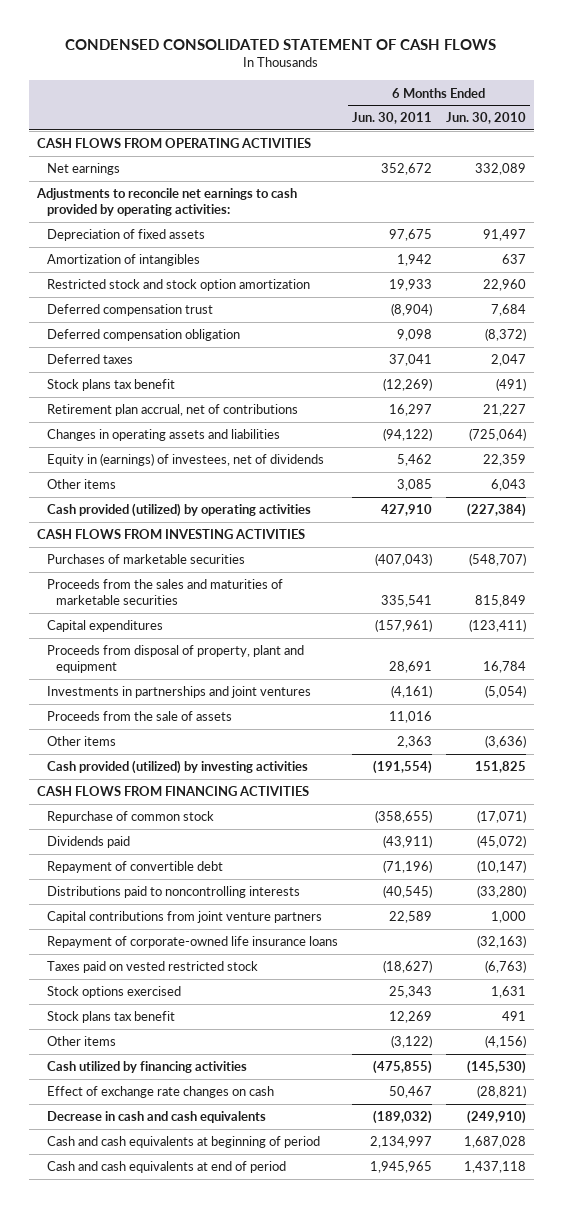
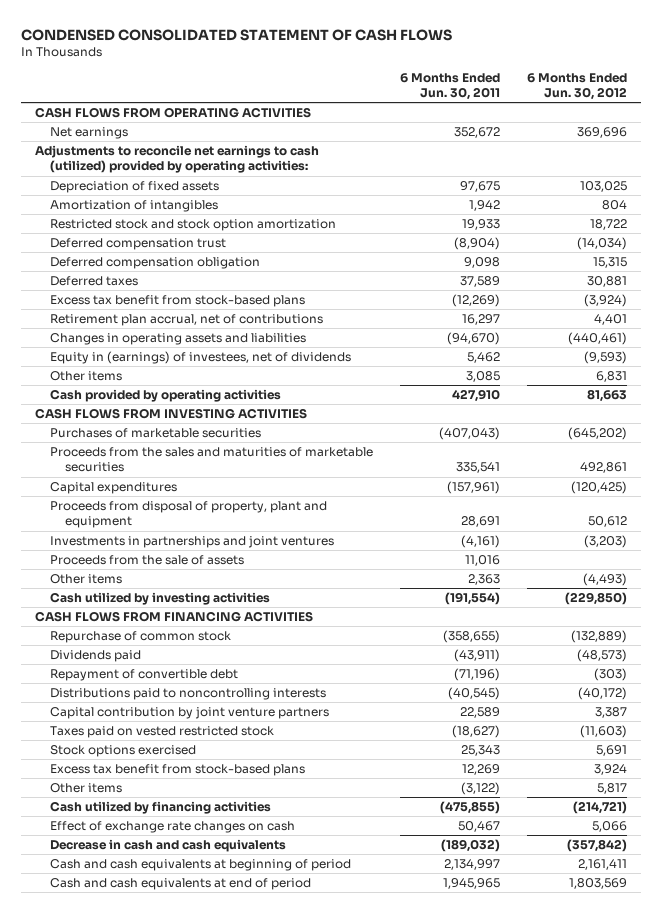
[446,112,527,125] Jun. 30, 2010 -> none
none -> [527,72,628,101] 6 Months Ended Jun. 30, 2012
[35,188,297,217] Adjustments to reconcile net earnings to cash provided by operating activities: -> [34,145,319,174] Adjustments to reconcile net earnings to cash (utilized) provided by operating activities:
[388,354,432,367] 37,041 -> [460,276,501,288] 37,589
[46,379,175,392] Stock plans tax benefit -> [49,295,305,308] Excess tax benefit from stock-based plans
[382,428,432,442] (94,122) -> [447,332,501,346] (94,670)
[46,503,311,518] Cash provided (utilized) by operating activities -> [49,389,281,403] Cash provided by operating activities
[46,760,308,775] Cash provided (utilized) by investing activities -> [49,592,270,606] Cash utilized by investing activities
[46,936,338,949] Repayment of corporate-owned life insurance loans -> none
[46,911,322,924] Capital contributions from joint venture partners -> [49,707,329,720] Capital contribution by joint venture partners
[46,1011,175,1024] Stock plans tax benefit -> [49,764,305,777] Excess tax benefit from stock-based plans

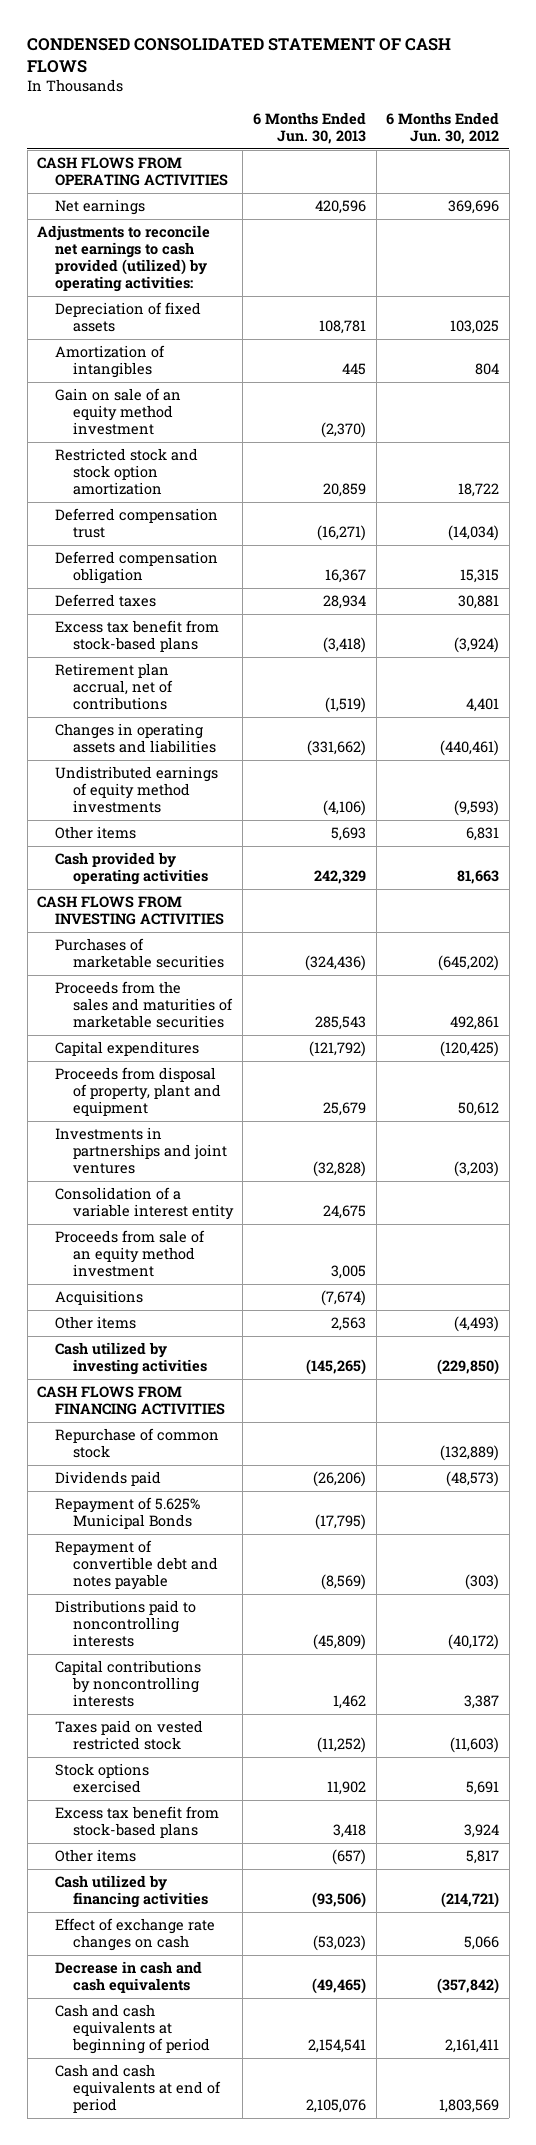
[400,72,501,101] 6 Months Ended Jun. 30, 2011 -> none
none -> [252,111,366,144] 6 Months Ended Jun. 30, 2013
[34,145,319,174] Adjustments to reconcile net earnings to cash (utilized) provided by operating activities: -> [37,225,211,293] Adjustments to reconcile net earnings to cash provided (utilized) by operating activities:
none -> [55,388,182,436] Gain on sale of an equity method investment
[49,351,351,365] Equity in (earnings) of investees, net of dividends -> [55,766,219,814] Undistributed earnings of equity method investments
[49,555,244,566] Proceeds from the sale of assets -> none
none -> [55,1187,234,1221] Consolidation of a variable interest entity
none -> [55,1230,206,1278] Proceeds from sale of an equity method investment
none -> [55,1290,144,1306] Acquisitions
none -> [55,1497,201,1530] Repayment of 5.625% Municipal Bonds
[49,669,238,682] Repayment of convertible debt -> [55,1540,218,1591] Repayment of convertible debt and notes payable
[49,707,329,720] Capital contribution by joint venture partners -> [55,1660,202,1708] Capital contributions by noncontrolling interests

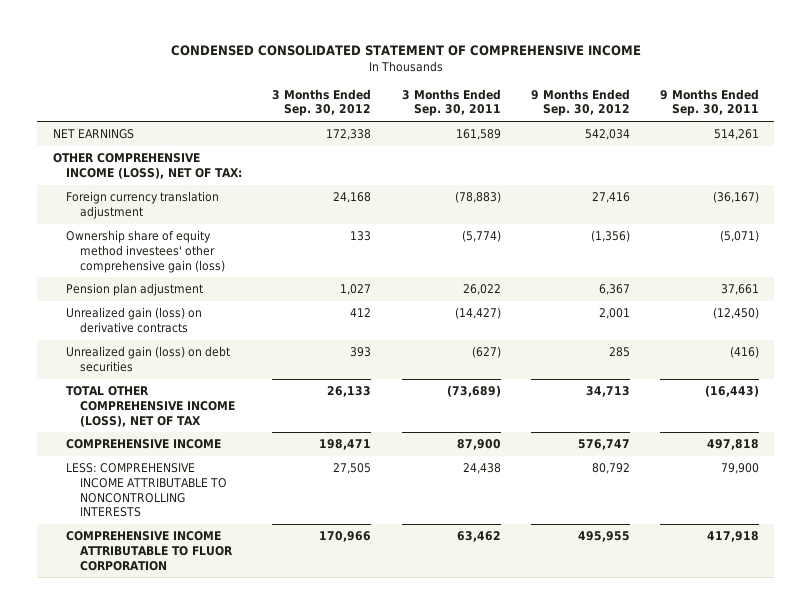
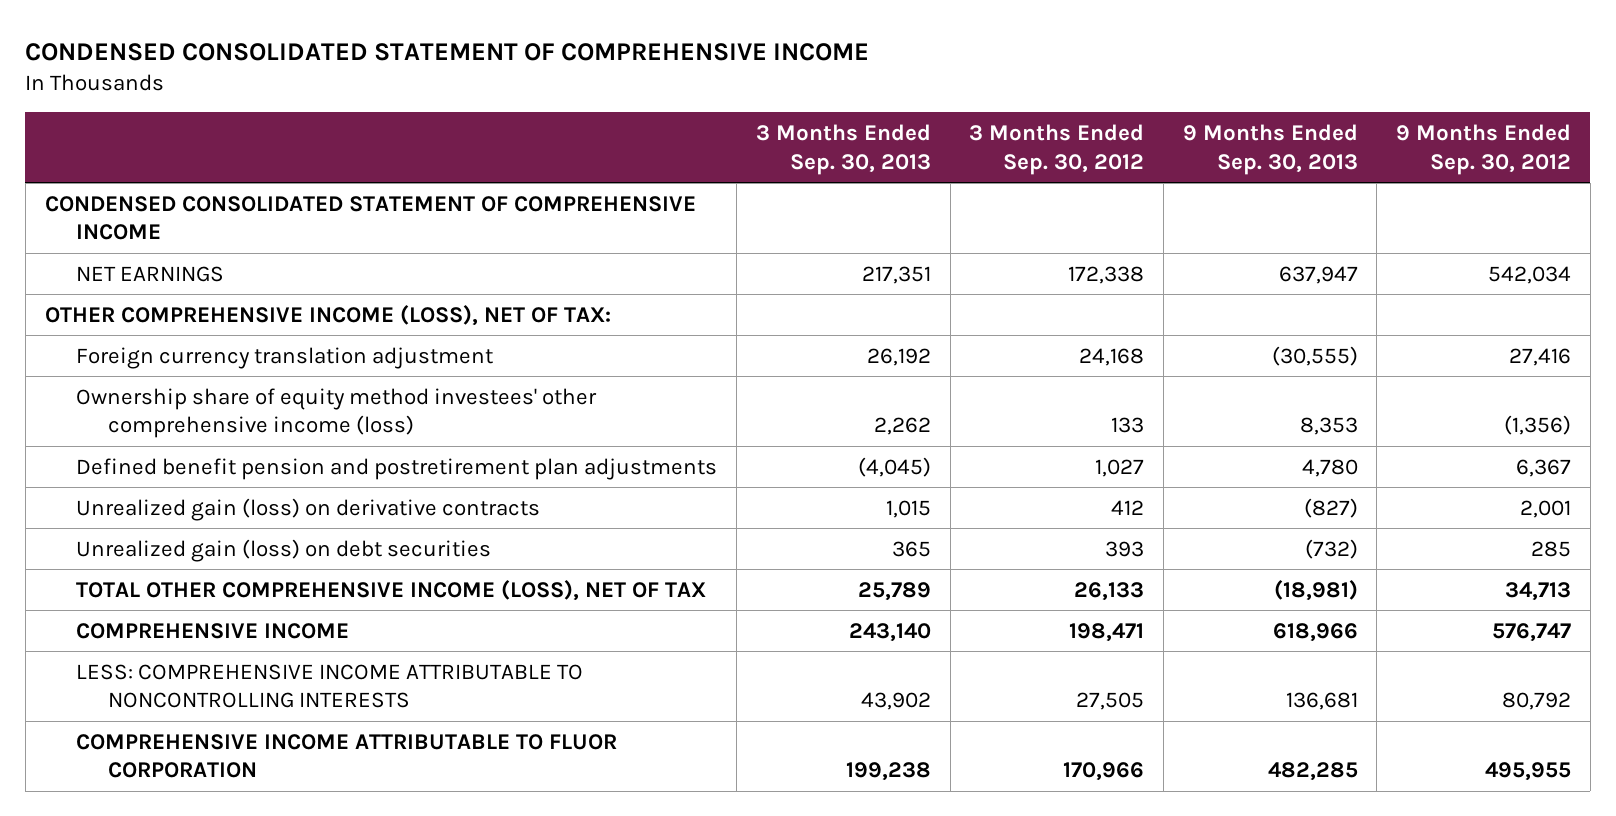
[401,88,501,117] 3 Months Ended Sep. 30, 2011 -> none
[660,88,760,117] 9 Months Ended Sep. 30, 2011 -> none
none -> [755,124,931,175] 3 Months Ended Sep. 30, 2013
none -> [1182,124,1358,175] 9 Months Ended Sep. 30, 2013
none -> [44,195,696,241] CONDENSED CONSOLIDATED STATEMENT OF COMPREHENSIVE INCOME
[66,230,225,273] Ownership share of equity method investees' other comprehensive gain (loss) -> [76,387,598,439] Ownership share of equity method investees' other comprehensive income (loss)
[66,283,204,297] Pension plan adjustment -> [76,457,718,480] Defined benefit pension and postretirement plan adjustments

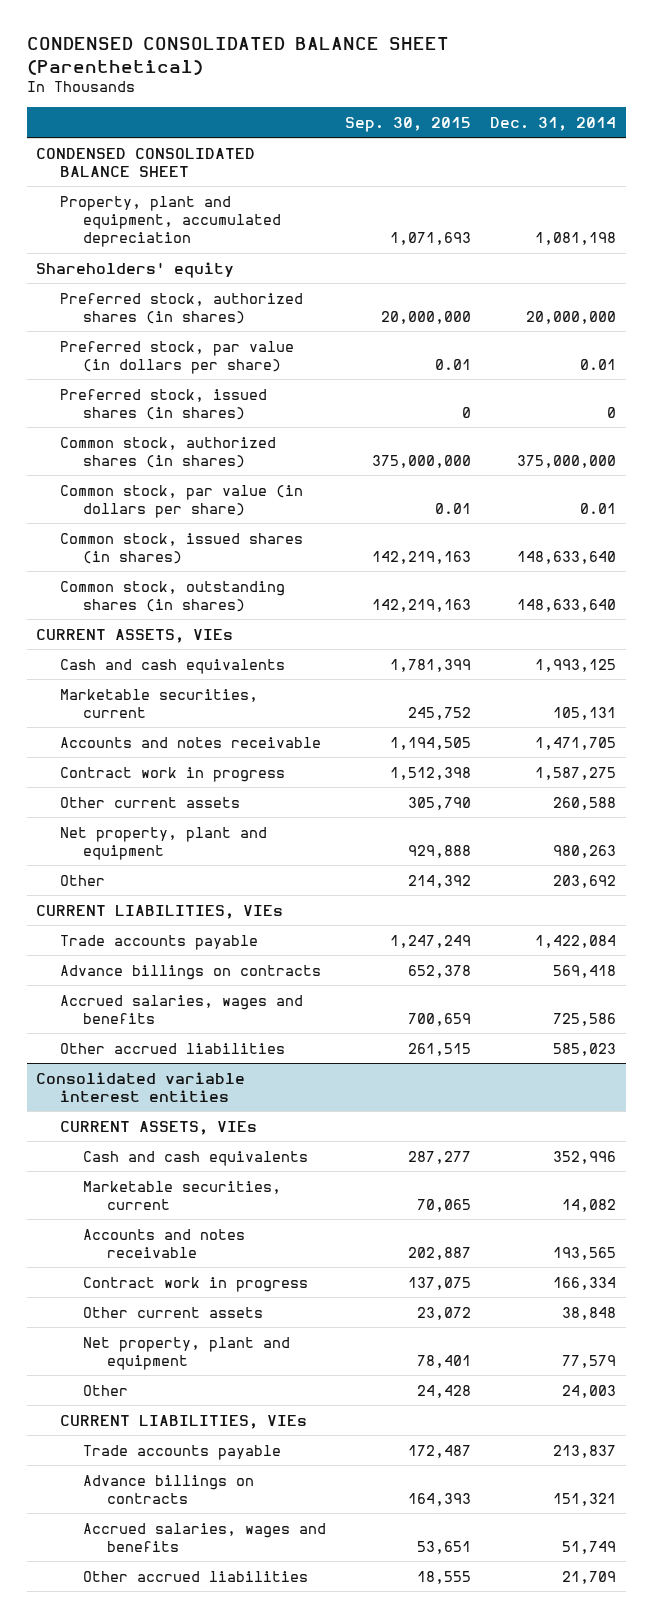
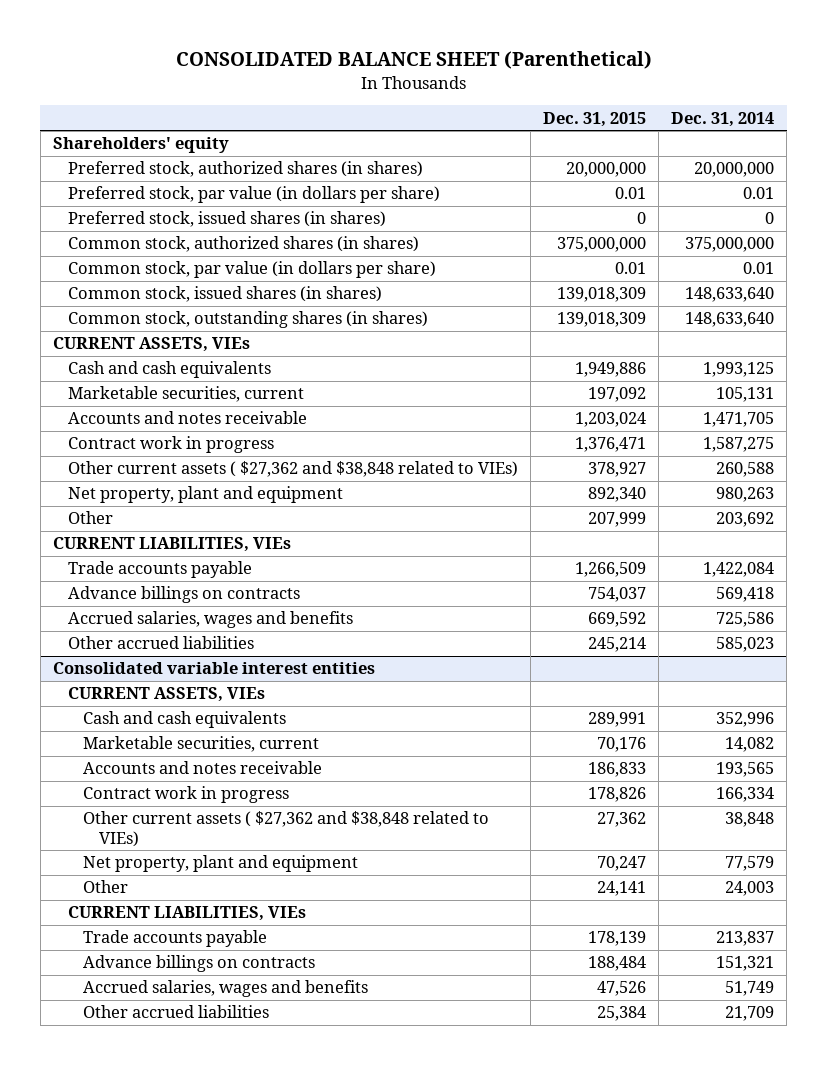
[26,36,449,75] CONDENSED CONSOLIDATED BALANCE SHEET (Parenthetical) -> [175,51,652,70] CONSOLIDATED BALANCE SHEET (Parenthetical)
[345,116,472,132] Sep. 30, 2015 -> none
none -> [543,111,647,127] Dec. 31, 2015
[36,147,256,178] CONDENSED CONSOLIDATED BALANCE SHEET -> none
[59,195,282,248] Property, plant and equipment, accumulated depreciation -> none
[59,796,240,808] Other current assets -> [68,461,519,478] Other current assets ( $27,362 and $38,848 related to VIEs)
[83,1306,264,1318] Other current assets -> [83,811,490,847] Other current assets ( $27,362 and $38,848 related to VIEs)

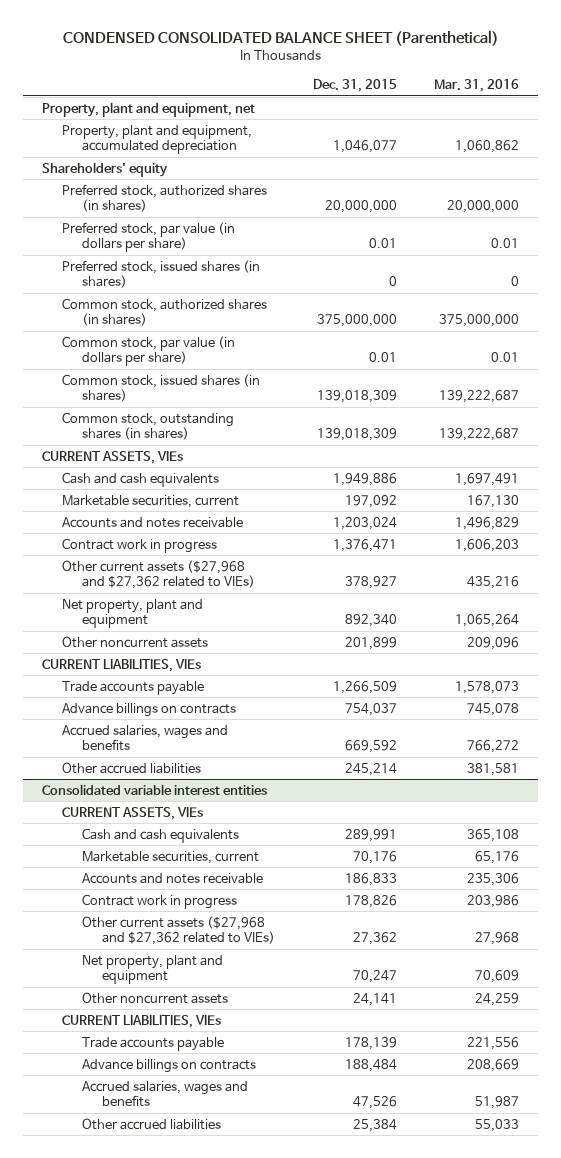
[175,51,652,70] CONSOLIDATED BALANCE SHEET (Parenthetical) -> [62,30,499,47] CONDENSED CONSOLIDATED BALANCE SHEET (Parenthetical)
[671,111,775,127] Dec. 31, 2014 -> none
none -> [434,78,520,92] Mar. 31, 2016
none -> [41,101,255,117] Property, plant and equipment, net
none -> [61,124,252,155] Property, plant and equipment, accumulated depreciation
[68,461,519,478] Other current assets ( $27,362 and $38,848 related to VIEs) -> [61,559,255,590] Other current assets ($27,968 and $27,362 related to VIEs)
[68,511,114,525] Other -> [61,635,208,648] Other noncurrent assets
[588,512,647,528] 207,999 -> [344,636,397,650] 201,899
[83,811,490,847] Other current assets ( $27,362 and $38,848 related to VIEs) -> [81,915,275,946] Other current assets ($27,968 and $27,362 related to VIEs)
[83,880,129,894] Other -> [81,991,228,1004] Other noncurrent assets

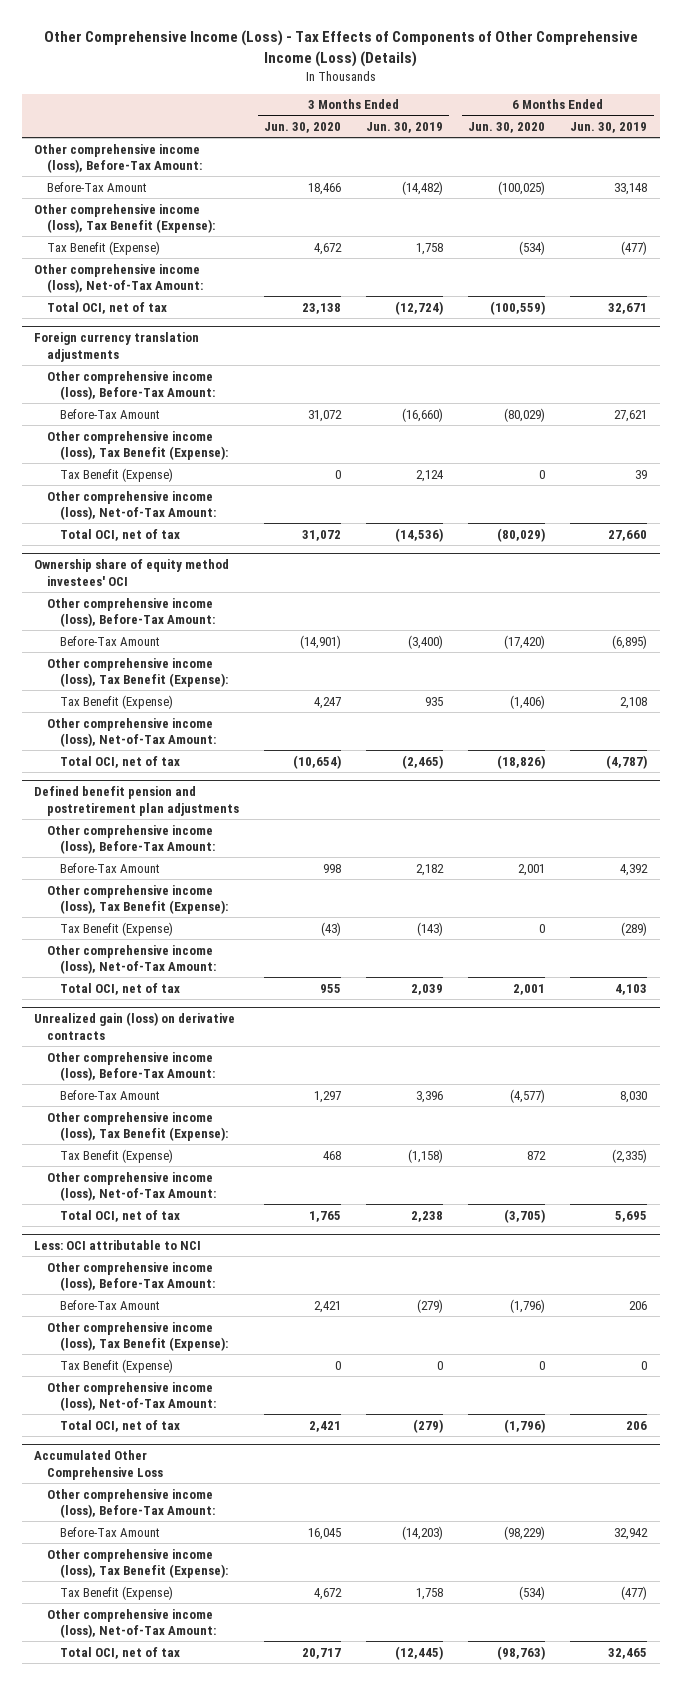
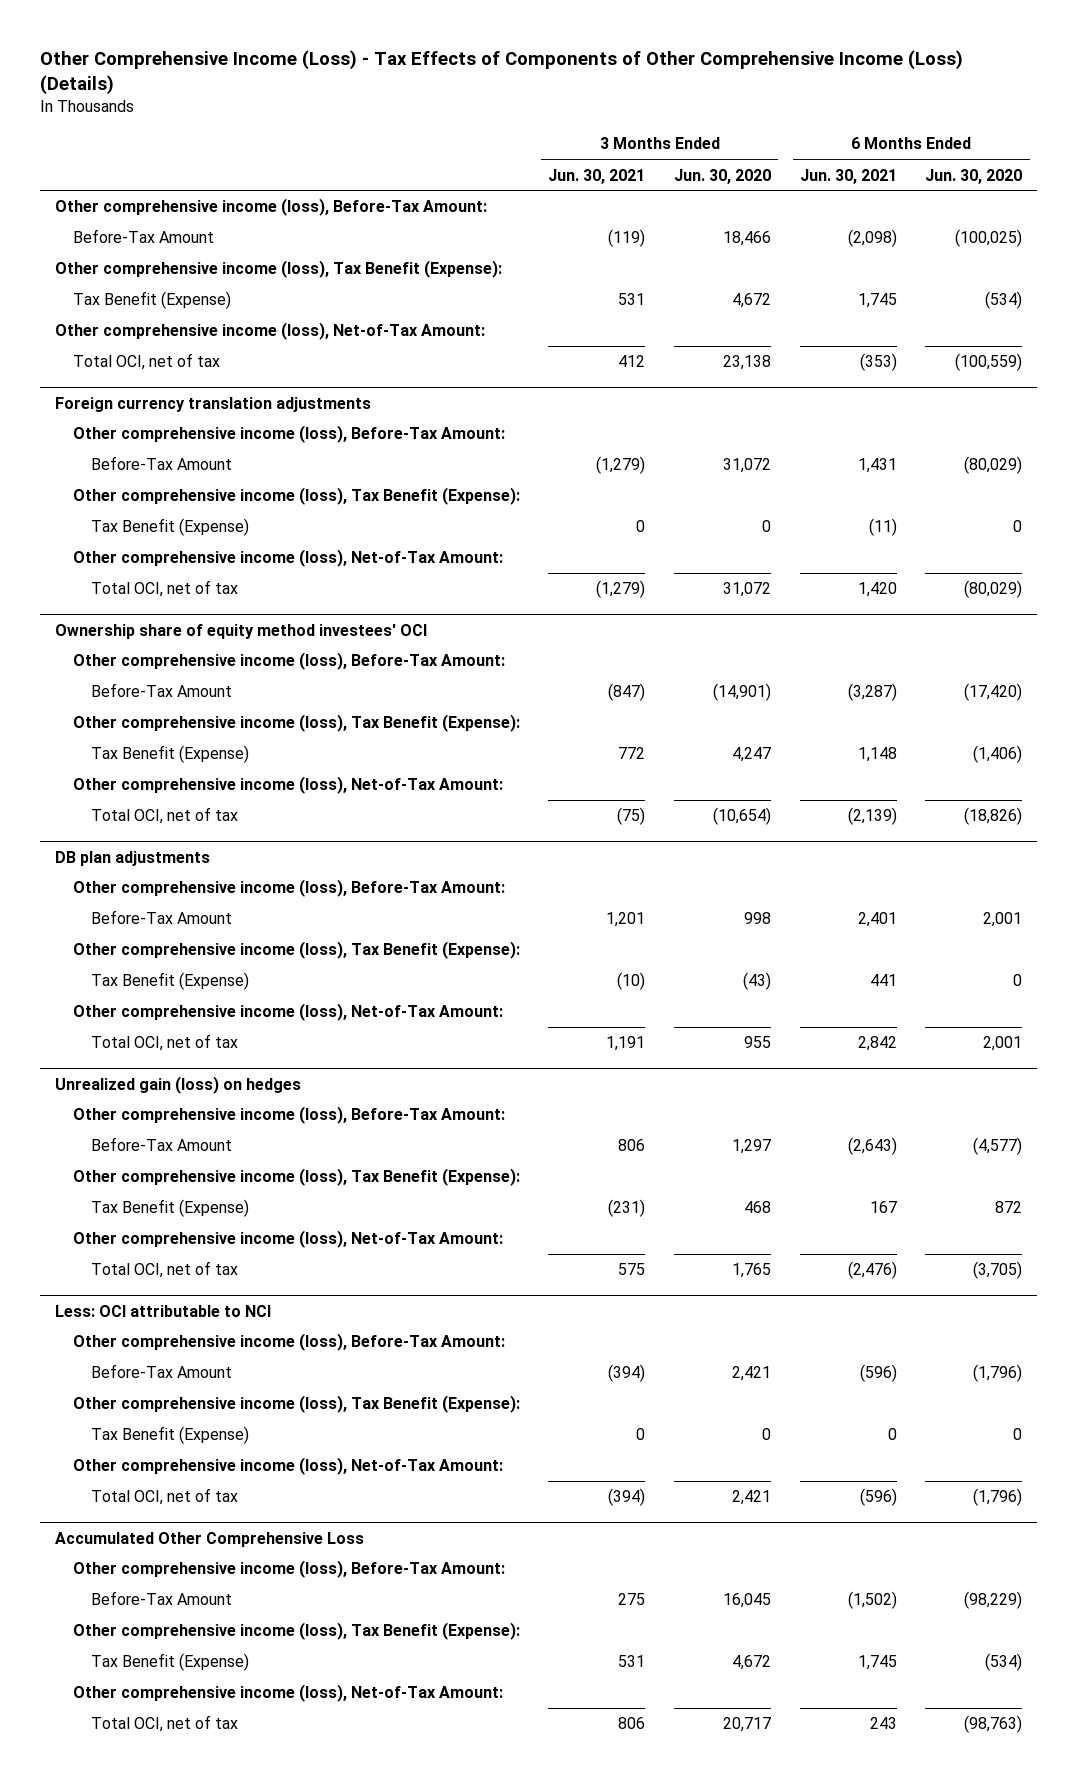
[366,122,444,134] Jun. 30, 2019 -> none
[570,122,648,134] Jun. 30, 2019 -> none
none -> [548,168,646,184] Jun. 30, 2021
none -> [799,168,897,184] Jun. 30, 2021
[34,785,240,816] Defined benefit pension and postretirement plan adjustments -> [54,850,210,866] DB plan adjustments
[34,1011,236,1040] Unrealized gain (loss) on derivative contracts -> [54,1075,301,1094] Unrealized gain (loss) on hedges

